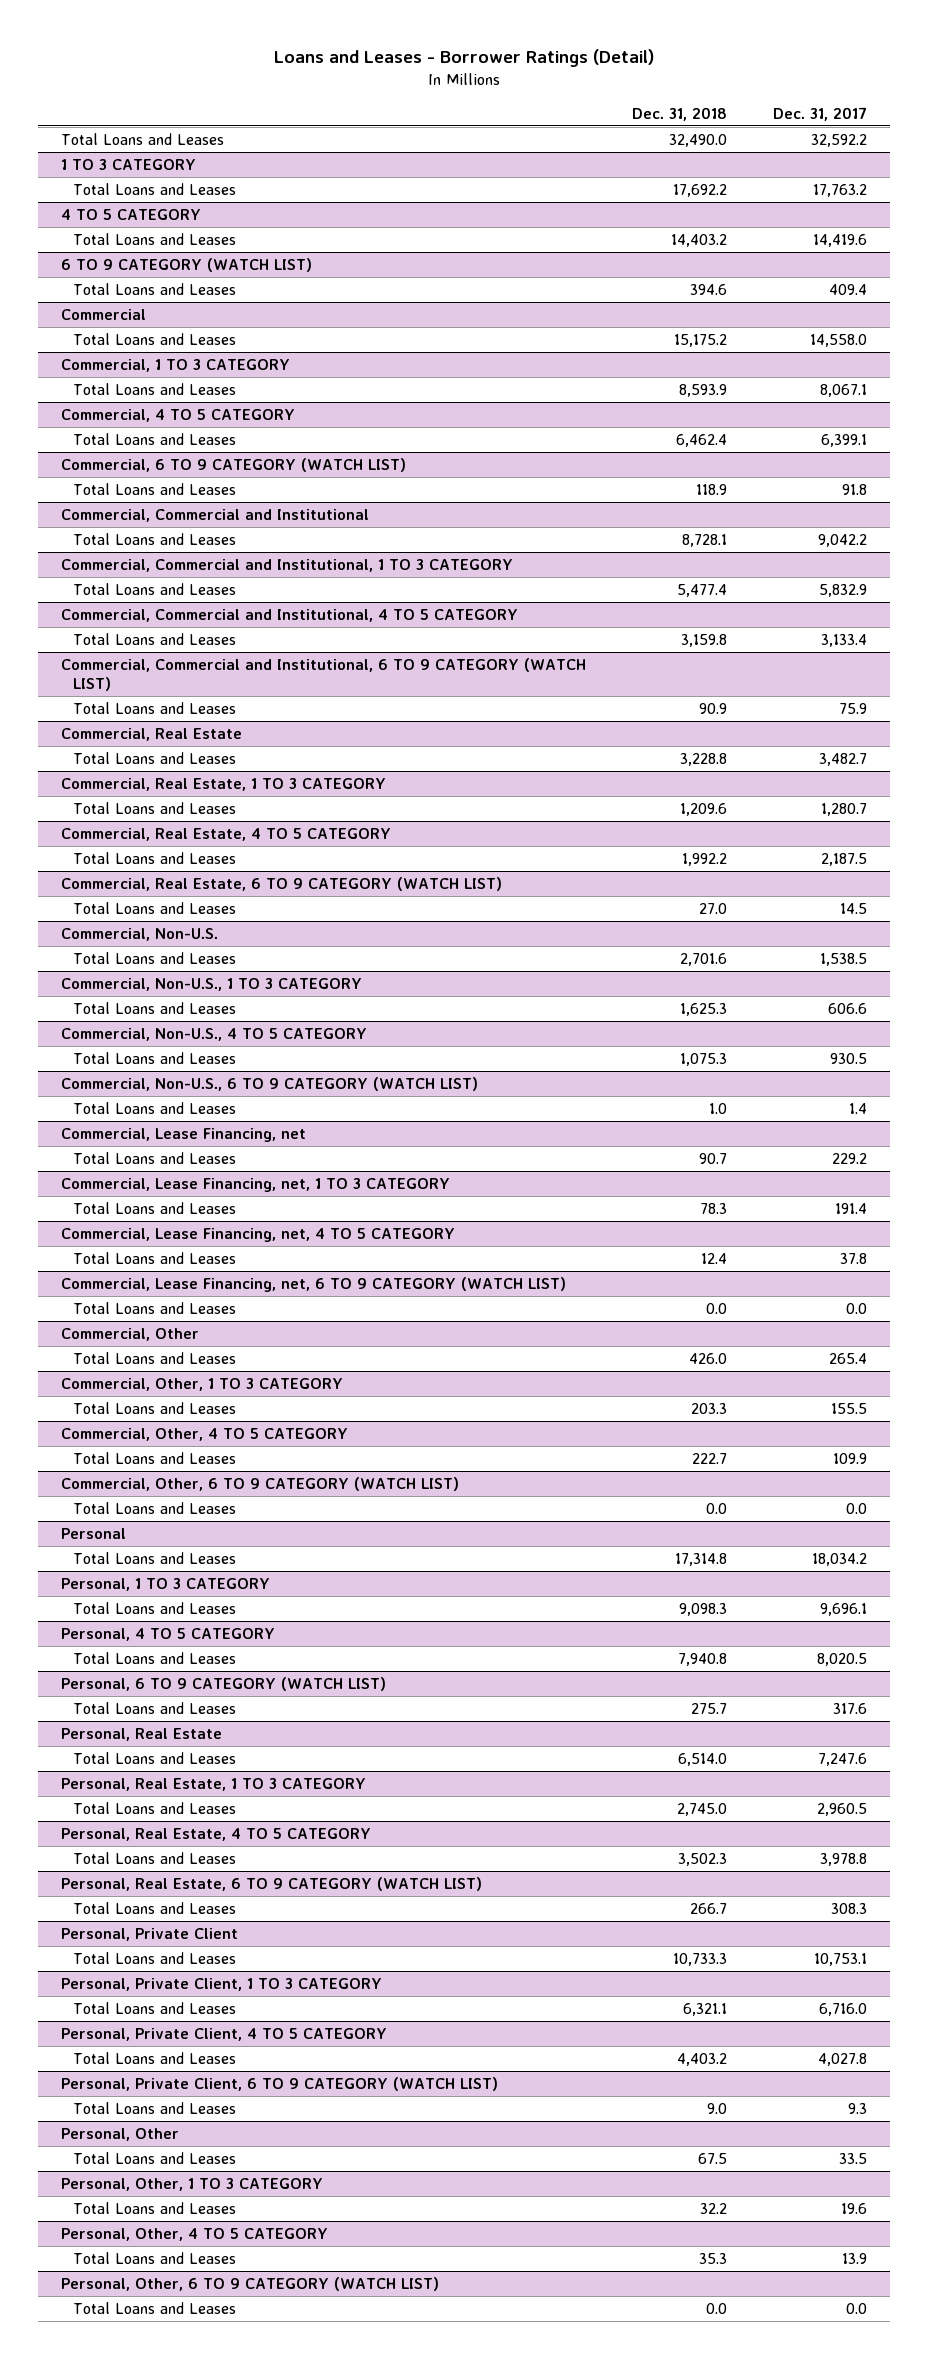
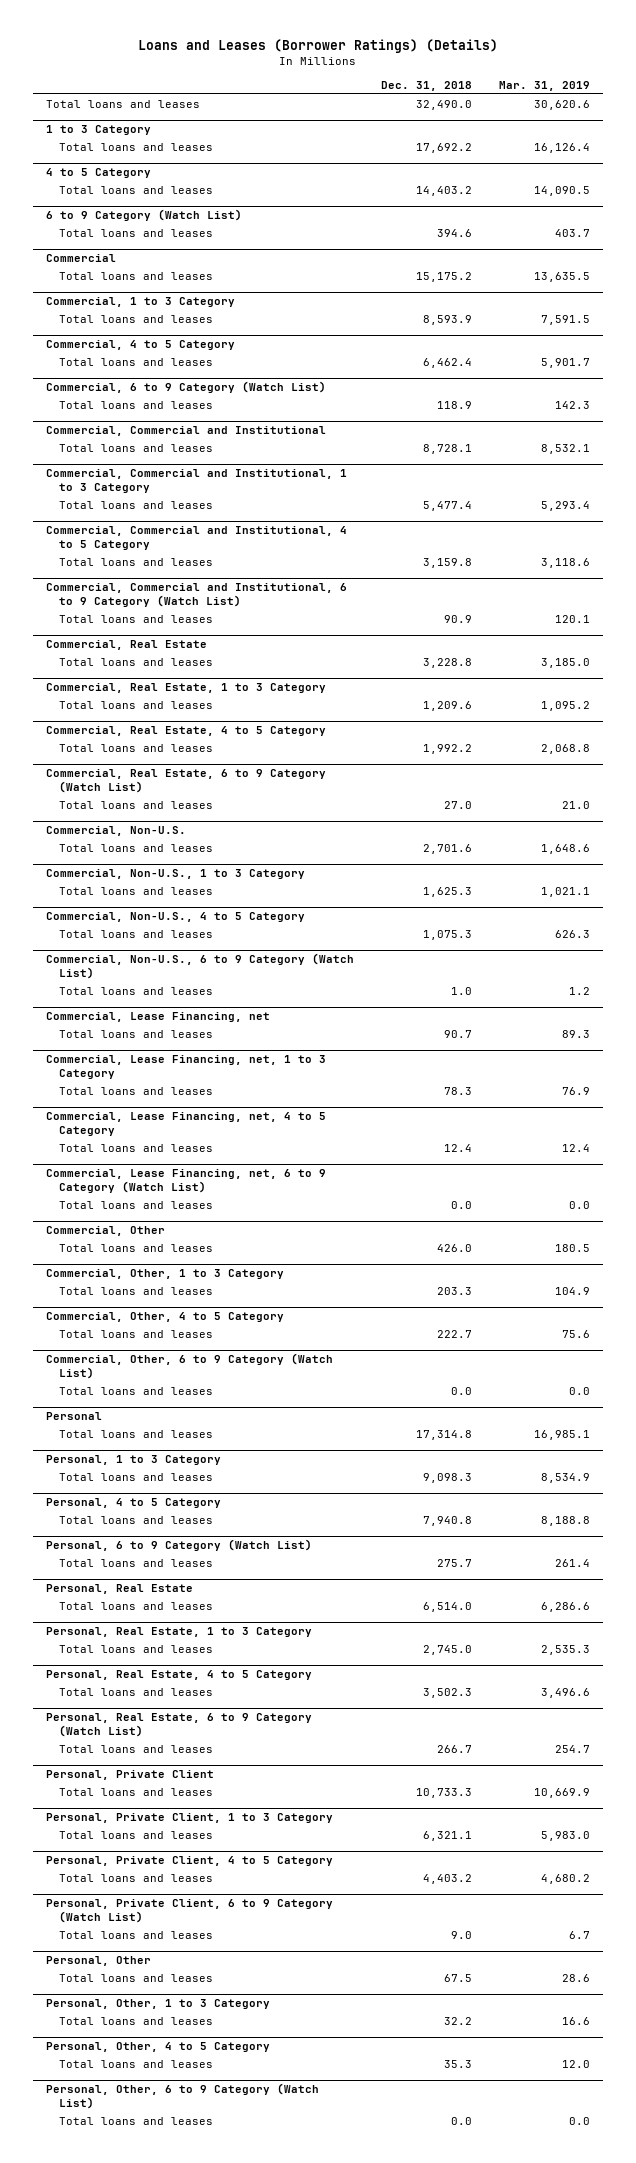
[274,48,655,67] Loans and Leases - Borrower Ratings (Detail) -> [137,38,498,53] Loans and Leases (Borrower Ratings) (Details)
[773,106,868,121] Dec. 31, 2017 -> none
none -> [498,81,590,92] Mar. 31, 2019
[60,133,224,146] Total Loans and Leases -> [45,99,200,108] Total loans and leases
[60,159,196,171] 1 TO 3 CATEGORY -> [45,125,151,136] 1 to 3 Category
[72,183,236,196] Total Loans and Leases -> [58,142,213,151] Total loans and leases
[60,209,201,221] 4 TO 5 CATEGORY -> [45,168,151,179] 4 to 5 Category
[72,233,236,246] Total Loans and Leases -> [58,185,213,194] Total loans and leases
[60,258,312,273] 6 TO 9 CATEGORY (WATCH LIST) -> [45,209,242,222] 6 to 9 Category (Watch List)
[72,283,236,296] Total Loans and Leases -> [58,228,213,237] Total loans and leases
[72,333,236,346] Total Loans and Leases -> [58,271,213,280] Total loans and leases
[60,359,290,373] Commercial, 1 TO 3 CATEGORY -> [45,297,235,308] Commercial, 1 to 3 Category
[72,383,236,396] Total Loans and Leases -> [58,314,213,323] Total loans and leases
[60,409,295,423] Commercial, 4 TO 5 CATEGORY -> [45,340,235,351] Commercial, 4 to 5 Category
[72,433,236,446] Total Loans and Leases -> [58,357,213,366] Total loans and leases
[60,458,406,473] Commercial, 6 TO 9 CATEGORY (WATCH LIST) -> [45,381,326,394] Commercial, 6 to 9 Category (Watch List)
[72,483,236,496] Total Loans and Leases -> [58,400,213,409] Total loans and leases
[72,533,236,546] Total Loans and Leases -> [58,443,213,452] Total loans and leases
[60,559,513,573] Commercial, Commercial and Institutional, 1 TO 3 CATEGORY -> [45,469,347,494] Commercial, Commercial and Institutional, 1 to 3 Category
[72,583,236,596] Total Loans and Leases -> [58,500,213,509] Total loans and leases
[60,609,518,623] Commercial, Commercial and Institutional, 4 TO 5 CATEGORY -> [45,526,347,551] Commercial, Commercial and Institutional, 4 to 5 Category
[72,633,236,646] Total Loans and Leases -> [58,557,213,566] Total loans and leases
[60,658,586,691] Commercial, Commercial and Institutional, 6 TO 9 CATEGORY (WATCH LIST) -> [45,583,347,608] Commercial, Commercial and Institutional, 6 to 9 Category (Watch List)
[72,702,236,715] Total Loans and Leases -> [58,614,213,623] Total loans and leases
[72,752,236,765] Total Loans and Leases -> [58,657,213,666] Total loans and leases
[60,778,386,792] Commercial, Real Estate, 1 TO 3 CATEGORY -> [45,683,326,694] Commercial, Real Estate, 1 to 3 Category
[72,802,236,815] Total Loans and Leases -> [58,700,213,709] Total loans and leases
[60,828,391,842] Commercial, Real Estate, 4 TO 5 CATEGORY -> [45,726,326,737] Commercial, Real Estate, 4 to 5 Category
[72,852,236,865] Total Loans and Leases -> [58,743,213,752] Total loans and leases
[60,877,502,892] Commercial, Real Estate, 6 TO 9 CATEGORY (WATCH LIST) -> [45,769,326,794] Commercial, Real Estate, 6 to 9 Category (Watch List)
[72,902,236,915] Total Loans and Leases -> [58,800,213,809] Total loans and leases
[72,952,236,965] Total Loans and Leases -> [58,843,213,852] Total loans and leases
[60,978,362,992] Commercial, Non-U.S., 1 TO 3 CATEGORY -> [45,869,305,880] Commercial, Non-U.S., 1 to 3 Category
[72,1002,236,1015] Total Loans and Leases -> [58,886,213,895] Total loans and leases
[60,1028,367,1042] Commercial, Non-U.S., 4 TO 5 CATEGORY -> [45,912,305,923] Commercial, Non-U.S., 4 to 5 Category
[72,1052,236,1065] Total Loans and Leases -> [58,929,213,938] Total loans and leases
[60,1077,478,1092] Commercial, Non-U.S., 6 TO 9 CATEGORY (WATCH LIST) -> [45,953,354,980] Commercial, Non-U.S., 6 to 9 Category (Watch List)
[72,1102,236,1115] Total Loans and Leases -> [58,986,213,995] Total loans and leases
[72,1152,236,1165] Total Loans and Leases -> [58,1029,213,1038] Total loans and leases
[60,1178,450,1193] Commercial, Lease Financing, net, 1 TO 3 CATEGORY -> [45,1055,326,1080] Commercial, Lease Financing, net, 1 to 3 Category
[72,1202,236,1215] Total Loans and Leases -> [58,1086,213,1095] Total loans and leases
[60,1228,455,1243] Commercial, Lease Financing, net, 4 TO 5 CATEGORY -> [45,1112,326,1137] Commercial, Lease Financing, net, 4 to 5 Category
[72,1252,236,1265] Total Loans and Leases -> [58,1143,213,1152] Total loans and leases
[60,1277,566,1293] Commercial, Lease Financing, net, 6 TO 9 CATEGORY (WATCH LIST) -> [45,1169,326,1194] Commercial, Lease Financing, net, 6 to 9 Category (Watch List)
[72,1302,236,1315] Total Loans and Leases -> [58,1200,213,1209] Total loans and leases
[72,1352,236,1365] Total Loans and Leases -> [58,1243,213,1252] Total loans and leases
[60,1378,343,1392] Commercial, Other, 1 TO 3 CATEGORY -> [45,1269,284,1280] Commercial, Other, 1 to 3 Category
[72,1402,236,1415] Total Loans and Leases -> [58,1286,213,1295] Total loans and leases
[60,1428,348,1442] Commercial, Other, 4 TO 5 CATEGORY -> [45,1312,284,1323] Commercial, Other, 4 to 5 Category
[72,1452,236,1465] Total Loans and Leases -> [58,1329,213,1338] Total loans and leases
[60,1477,459,1492] Commercial, Other, 6 TO 9 CATEGORY (WATCH LIST) -> [45,1353,333,1380] Commercial, Other, 6 to 9 Category (Watch List)
[72,1502,236,1515] Total Loans and Leases -> [58,1386,213,1395] Total loans and leases
[72,1552,236,1565] Total Loans and Leases -> [58,1429,213,1438] Total loans and leases
[60,1578,270,1592] Personal, 1 TO 3 CATEGORY -> [45,1455,221,1466] Personal, 1 to 3 Category
[72,1602,236,1615] Total Loans and Leases -> [58,1472,213,1481] Total loans and leases
[60,1628,275,1642] Personal, 4 TO 5 CATEGORY -> [45,1498,221,1509] Personal, 4 to 5 Category
[72,1652,236,1665] Total Loans and Leases -> [58,1515,213,1524] Total loans and leases
[60,1677,386,1692] Personal, 6 TO 9 CATEGORY (WATCH LIST) -> [45,1539,312,1552] Personal, 6 to 9 Category (Watch List)
[72,1702,236,1715] Total Loans and Leases -> [58,1558,213,1567] Total loans and leases
[72,1752,236,1765] Total Loans and Leases -> [58,1601,213,1610] Total loans and leases
[60,1778,366,1792] Personal, Real Estate, 1 TO 3 CATEGORY -> [45,1627,312,1638] Personal, Real Estate, 1 to 3 Category
[72,1802,236,1815] Total Loans and Leases -> [58,1644,213,1653] Total loans and leases
[60,1828,371,1842] Personal, Real Estate, 4 TO 5 CATEGORY -> [45,1670,312,1681] Personal, Real Estate, 4 to 5 Category
[72,1852,236,1865] Total Loans and Leases -> [58,1687,213,1696] Total loans and leases
[60,1877,482,1892] Personal, Real Estate, 6 TO 9 CATEGORY (WATCH LIST) -> [45,1713,312,1738] Personal, Real Estate, 6 to 9 Category (Watch List)
[72,1902,236,1915] Total Loans and Leases -> [58,1744,213,1753] Total loans and leases
[72,1952,236,1965] Total Loans and Leases -> [58,1787,213,1796] Total loans and leases
[60,1978,382,1992] Personal, Private Client, 1 TO 3 CATEGORY -> [45,1813,333,1824] Personal, Private Client, 1 to 3 Category
[72,2002,236,2015] Total Loans and Leases -> [58,1830,213,1839] Total loans and leases
[60,2028,387,2042] Personal, Private Client, 4 TO 5 CATEGORY -> [45,1856,333,1867] Personal, Private Client, 4 to 5 Category
[72,2052,236,2065] Total Loans and Leases -> [58,1873,213,1882] Total loans and leases
[60,2077,498,2092] Personal, Private Client, 6 TO 9 CATEGORY (WATCH LIST) -> [45,1899,333,1924] Personal, Private Client, 6 to 9 Category (Watch List)
[72,2102,236,2115] Total Loans and Leases -> [58,1930,213,1939] Total loans and leases
[72,2152,236,2165] Total Loans and Leases -> [58,1973,213,1982] Total loans and leases
[60,2178,323,2192] Personal, Other, 1 TO 3 CATEGORY -> [45,1999,270,2010] Personal, Other, 1 to 3 Category
[72,2202,236,2215] Total Loans and Leases -> [58,2016,213,2025] Total loans and leases
[60,2228,328,2242] Personal, Other, 4 TO 5 CATEGORY -> [45,2042,270,2053] Personal, Other, 4 to 5 Category
[72,2252,236,2265] Total Loans and Leases -> [58,2059,213,2068] Total loans and leases
[60,2277,439,2292] Personal, Other, 6 TO 9 CATEGORY (WATCH LIST) -> [45,2083,319,2110] Personal, Other, 6 to 9 Category (Watch List)
[72,2302,236,2315] Total Loans and Leases -> [58,2116,213,2125] Total loans and leases

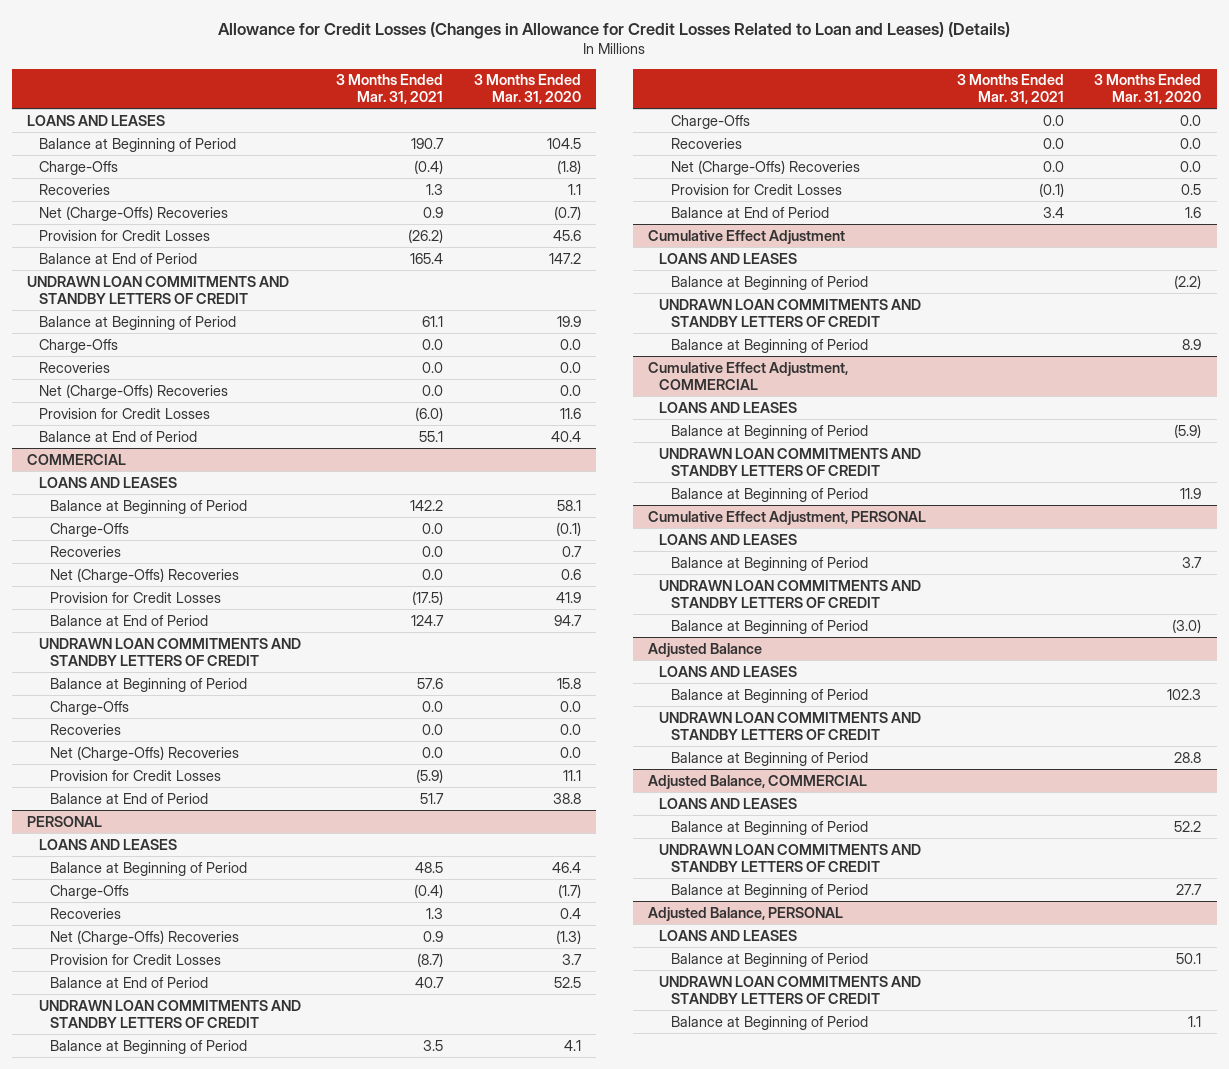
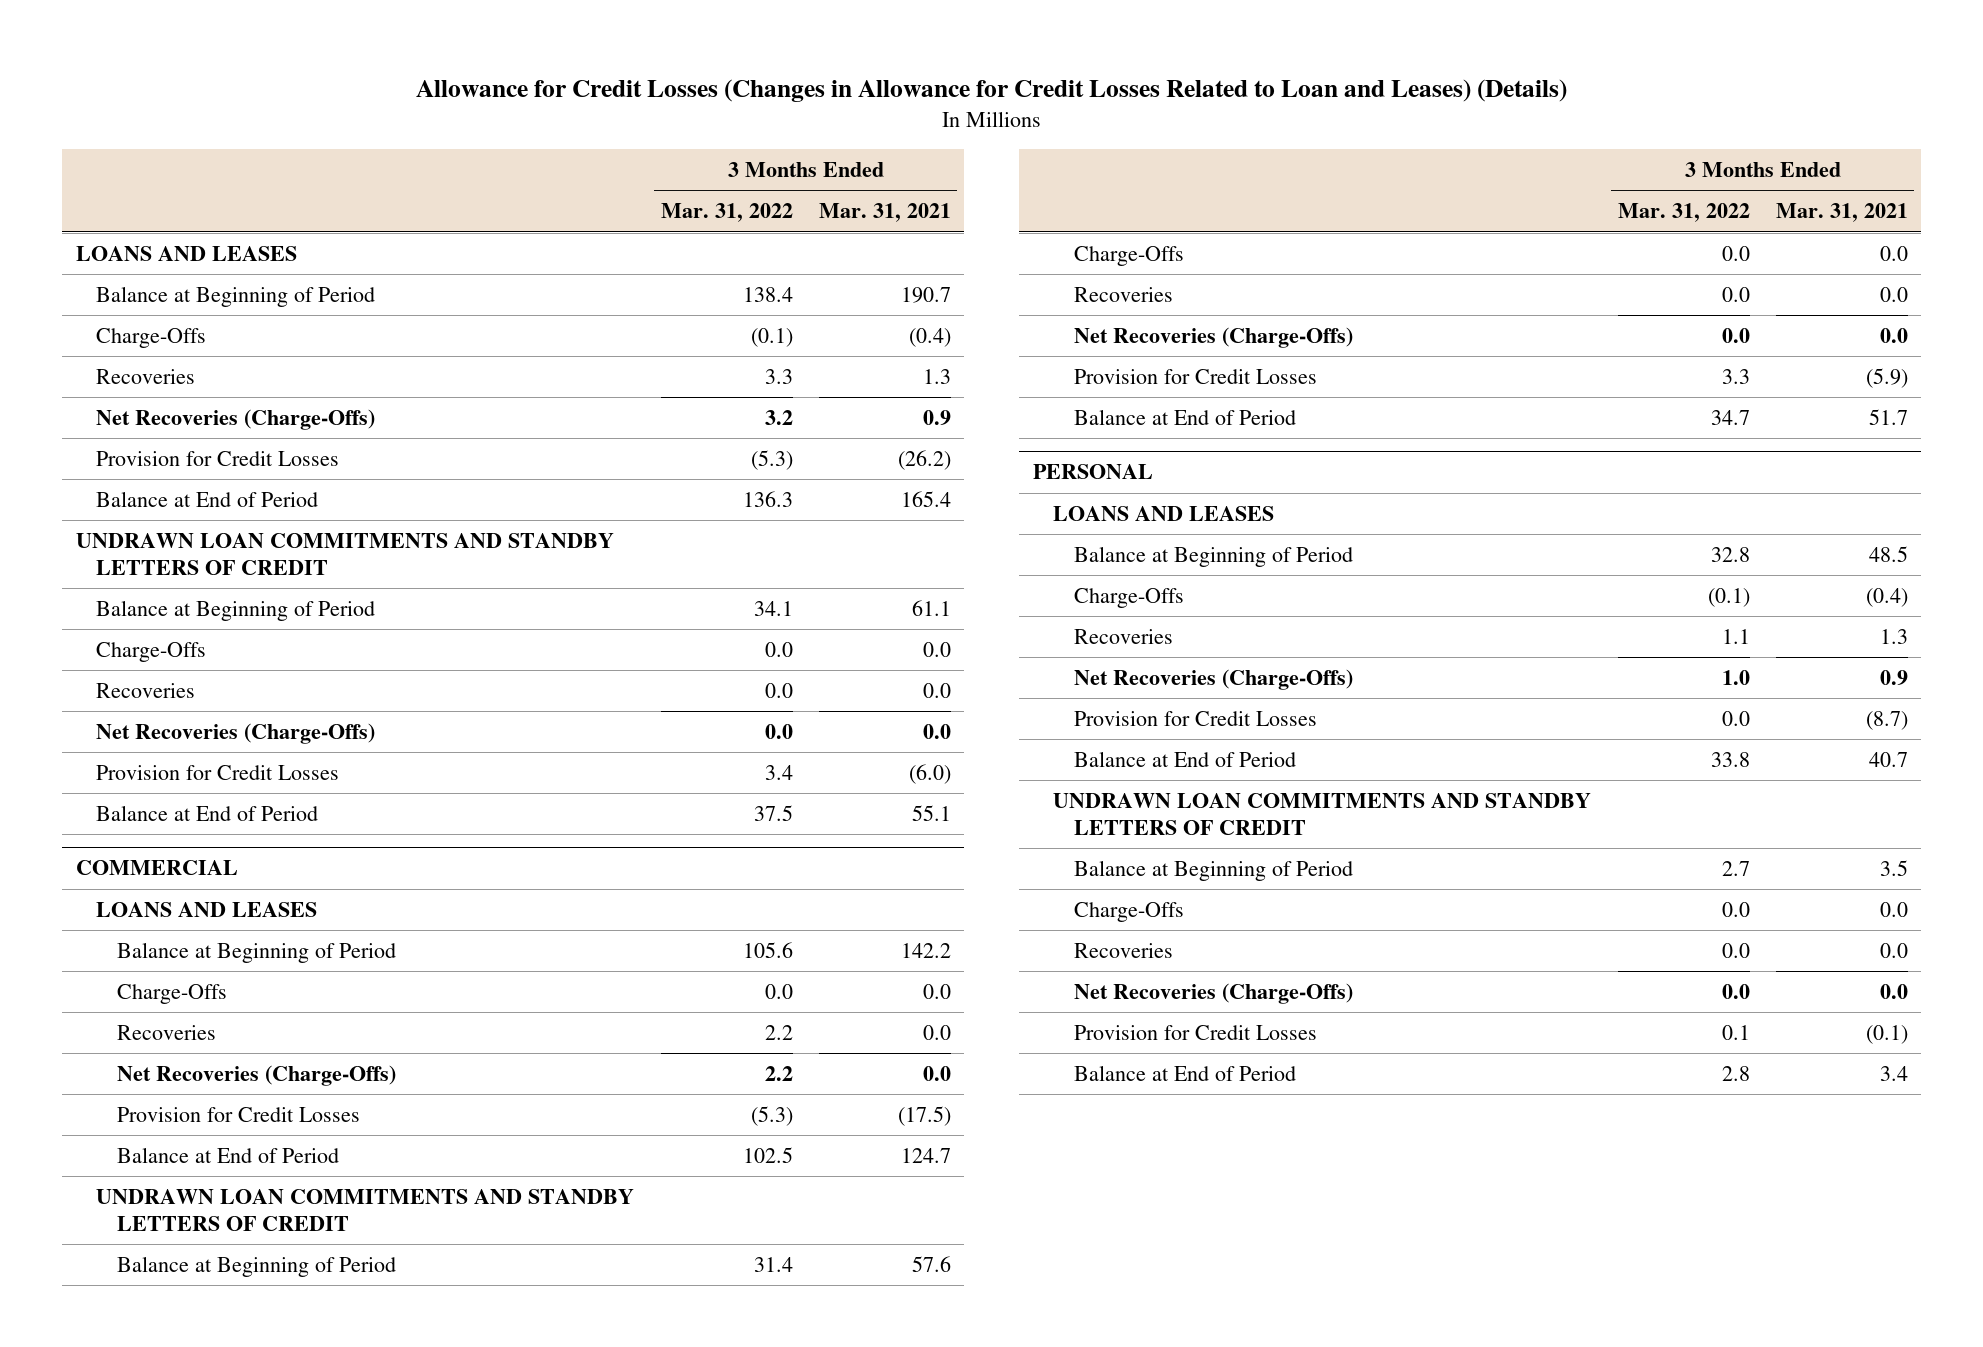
[473,74,581,105] 3 Months Ended Mar. 31, 2020 -> none
none -> [660,203,793,223] Mar. 31, 2022
[38,205,228,221] Net (Charge-Offs) Recoveries -> [96,408,376,430] Net Recoveries (Charge-Offs)
[38,383,228,399] Net (Charge-Offs) Recoveries -> [96,722,376,744] Net Recoveries (Charge-Offs)
[50,567,240,583] Net (Charge-Offs) Recoveries -> [117,1064,397,1086] Net Recoveries (Charge-Offs)
[50,745,240,761] Net (Charge-Offs) Recoveries -> [1074,326,1354,348] Net Recoveries (Charge-Offs)
[50,929,240,945] Net (Charge-Offs) Recoveries -> [1074,668,1354,690] Net Recoveries (Charge-Offs)
[671,159,861,175] Net (Charge-Offs) Recoveries -> [1074,982,1354,1004] Net Recoveries (Charge-Offs)
[647,229,845,244] Cumulative Effect Adjustment -> none
[659,252,798,264] LOANS AND LEASES -> none
[671,275,869,290] Balance at Beginning of Period -> none
[659,298,922,327] UNDRAWN LOAN COMMITMENTS AND STANDBY LETTERS OF CREDIT -> none
[671,338,869,353] Balance at Beginning of Period -> none
[647,361,848,390] Cumulative Effect Adjustment, COMMERCIAL -> none
[659,401,798,413] LOANS AND LEASES -> none
[671,424,869,439] Balance at Beginning of Period -> none
[659,447,922,476] UNDRAWN LOAN COMMITMENTS AND STANDBY LETTERS OF CREDIT -> none
[671,487,869,502] Balance at Beginning of Period -> none
[647,510,926,525] Cumulative Effect Adjustment, PERSONAL -> none
[659,533,798,545] LOANS AND LEASES -> none
[671,556,869,571] Balance at Beginning of Period -> none
[659,579,922,608] UNDRAWN LOAN COMMITMENTS AND STANDBY LETTERS OF CREDIT -> none
[671,619,869,634] Balance at Beginning of Period -> none
[647,642,762,657] Adjusted Balance -> none
[659,665,798,677] LOANS AND LEASES -> none
[671,688,869,703] Balance at Beginning of Period -> none
[659,711,922,740] UNDRAWN LOAN COMMITMENTS AND STANDBY LETTERS OF CREDIT -> none
[671,751,869,766] Balance at Beginning of Period -> none
[647,774,867,789] Adjusted Balance, COMMERCIAL -> none
[659,797,798,809] LOANS AND LEASES -> none
[671,820,869,835] Balance at Beginning of Period -> none
[659,843,922,872] UNDRAWN LOAN COMMITMENTS AND STANDBY LETTERS OF CREDIT -> none
[671,883,869,898] Balance at Beginning of Period -> none
[647,906,843,921] Adjusted Balance, PERSONAL -> none
[659,929,798,941] LOANS AND LEASES -> none
[671,952,869,967] Balance at Beginning of Period -> none
[659,975,922,1004] UNDRAWN LOAN COMMITMENTS AND STANDBY LETTERS OF CREDIT -> none
[671,1015,869,1030] Balance at Beginning of Period -> none

